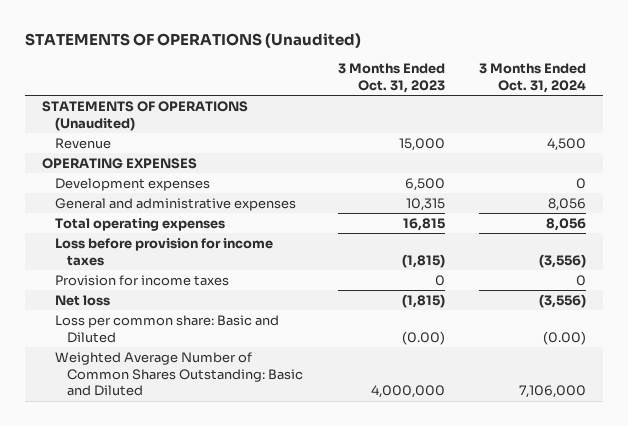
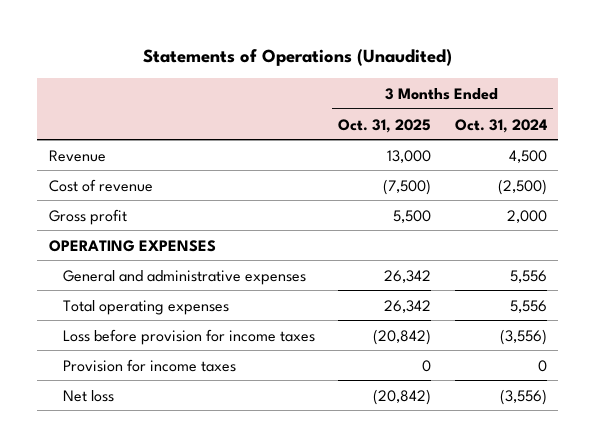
[25,33,362,49] STATEMENTS OF OPERATIONS (Unaudited) -> [142,49,452,67] Statements of Operations (Unaudited)
[337,63,445,94] 3 Months Ended Oct. 31, 2023 -> none
none -> [338,118,432,133] Oct. 31, 2025
[42,100,249,131] STATEMENTS OF OPERATIONS (Unaudited) -> none
none -> [49,178,154,192] Cost of revenue
none -> [49,208,128,225] Gross profit
[54,177,210,191] Development expenses -> none
[547,197,586,211] 8,056 -> [509,269,547,283] 5,556
[545,217,586,231] 8,056 -> [509,299,547,313] 5,556
[54,314,279,343] Loss per common share: Basic and Diluted -> none
[54,351,304,397] Weighted Average Number of Common Shares Outstanding: Basic and Diluted -> none

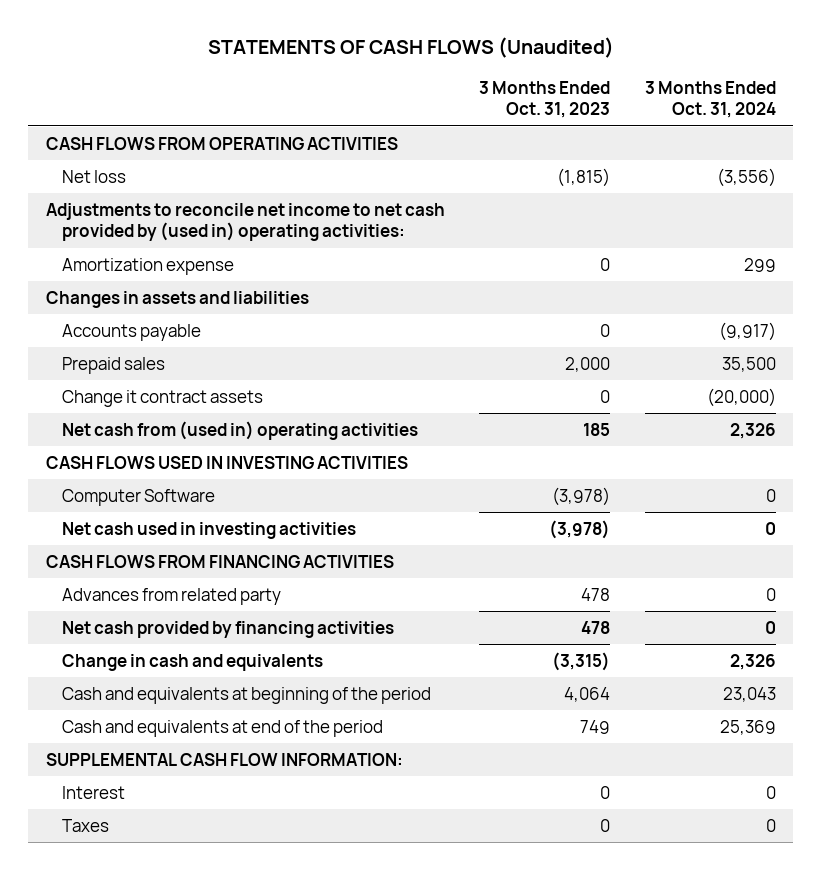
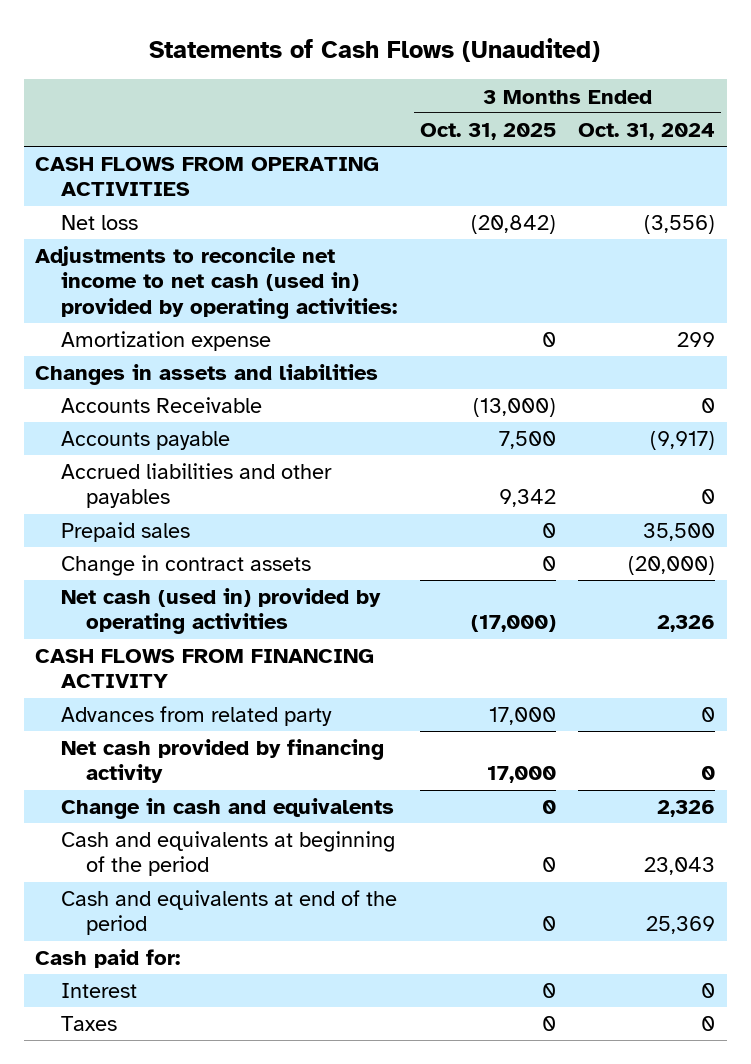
[207,37,614,59] STATEMENTS OF CASH FLOWS (Unaudited) -> [149,37,601,62] Statements of Cash Flows (Unaudited)
[479,80,611,119] 3 Months Ended Oct. 31, 2023 -> none
none -> [419,123,556,141] Oct. 31, 2025
[45,202,445,242] Adjustments to reconcile net income to net cash provided by (used in) operating activities: -> [35,246,397,319] Adjustments to reconcile net income to net cash (used in) provided by operating activities:
none -> [60,397,262,414] Accounts Receivable
none -> [60,463,332,509] Accrued liabilities and other payables
[45,455,408,469] CASH FLOWS USED IN INVESTING ACTIVITIES -> none
[62,488,216,506] Computer Software -> none
[62,521,357,539] Net cash used in investing activities -> none
[62,389,264,407] Change it contract assets -> [60,555,311,577] Change in contract assets
[62,420,419,440] Net cash from (used in) operating activities -> [60,588,381,635] Net cash (used in) provided by operating activities
[45,554,394,568] CASH FLOWS FROM FINANCING ACTIVITIES -> [35,649,375,689] CASH FLOWS FROM FINANCING ACTIVITY
[62,620,395,638] Net cash provided by financing activities -> [60,739,384,784] Net cash provided by financing activity
[45,752,403,766] SUPPLEMENTAL CASH FLOW INFORMATION: -> none
none -> [35,949,181,969] Cash paid for:

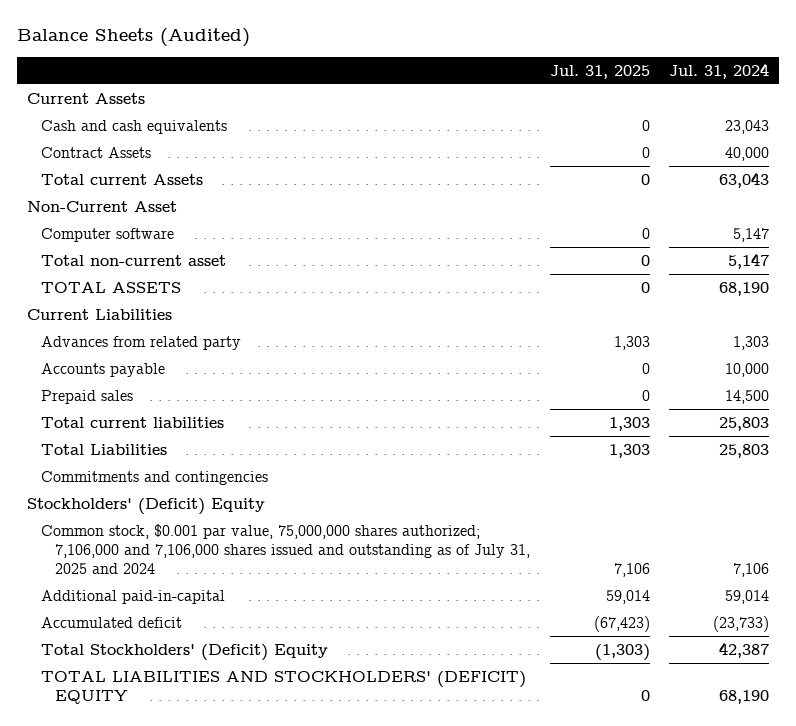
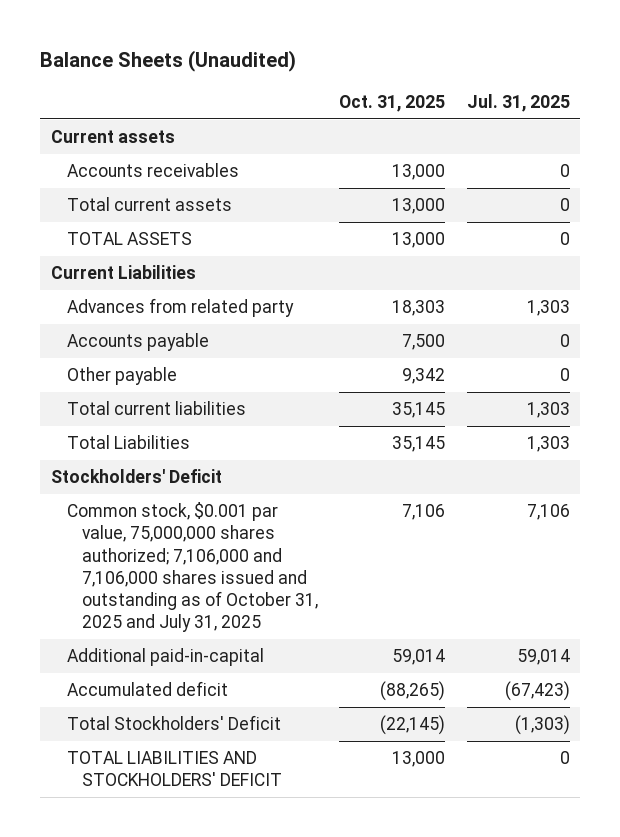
[16,28,250,48] Balance Sheets (Audited) -> [40,50,297,73] Balance Sheets (Unaudited)
[669,62,770,79] Jul. 31, 2024 -> none
none -> [339,94,446,112] Oct. 31, 2025
[40,119,227,134] Cash and cash equivalents -> none
[40,146,151,158] Contract Assets -> none
[26,200,177,212] Non-Current Asset -> none
[40,227,174,242] Computer software -> none
[40,254,226,266] Total non-current asset -> none
[26,92,145,104] Current Assets -> [50,130,175,144] Current assets
none -> [66,163,239,178] Accounts receivables
[40,173,203,185] Total current Assets -> [66,197,232,212] Total current assets
[40,389,133,404] Prepaid sales -> none
none -> [66,367,177,386] Other payable
[40,470,268,485] Commitments and contingencies -> none
[26,497,265,515] Stockholders' (Deficit) Equity -> [50,469,222,484] Stockholders' Deficit
[40,523,530,574] Common stock, $0.001 par value, 75,000,000 shares authorized; 7,106,000 and 7,106,000 shares issued and outstanding as of July 31, 2025 and 2024 -> [66,502,319,633] Common stock, $0.001 par value, 75,000,000 shares authorized; 7,106,000 and 7,106,000 shares issued and outstanding as of October 31, 2025 and July 31, 2025
[40,643,328,661] Total Stockholders' (Deficit) Equity -> [66,715,281,731] Total Stockholders' Deficit
[40,670,526,704] TOTAL LIABILITIES AND STOCKHOLDERS' (DEFICIT) EQUITY -> [66,751,283,787] TOTAL LIABILITIES AND STOCKHOLDERS' DEFICIT

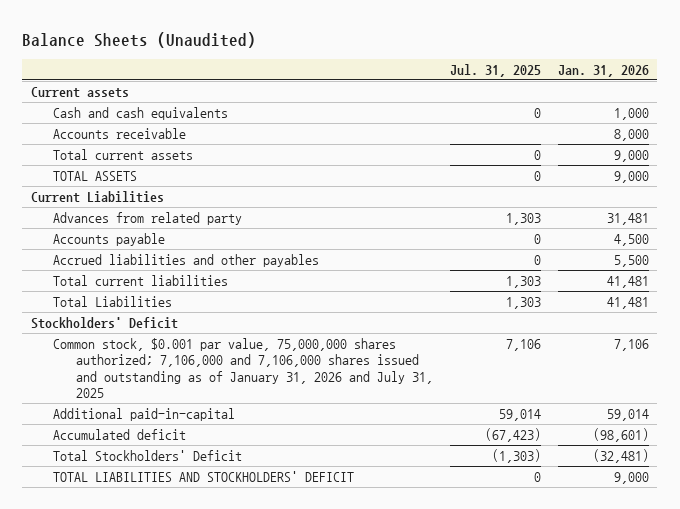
[339,94,446,112] Oct. 31, 2025 -> none
none -> [557,64,649,77] Jan. 31, 2026
[66,163,239,178] Accounts receivables -> none
none -> [53,107,229,121] Cash and cash equivalents
none -> [53,128,187,140] Accounts receivable
[66,367,177,386] Other payable -> none
none -> [53,254,320,268] Accrued liabilities and other payables
[66,502,319,633] Common stock, $0.001 par value, 75,000,000 shares authorized; 7,106,000 and 7,106,000 shares issued and outstanding as of October 31, 2025 and July 31, 2025 -> [53,338,433,399] Common stock, $0.001 par value, 75,000,000 shares authorized; 7,106,000 and 7,106,000 shares issued and outstanding as of January 31, 2026 and July 31, 2025

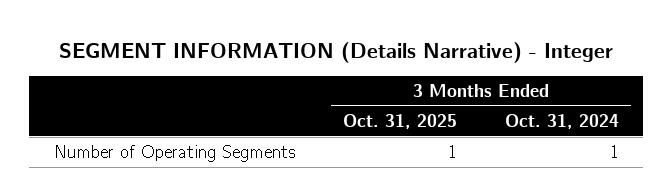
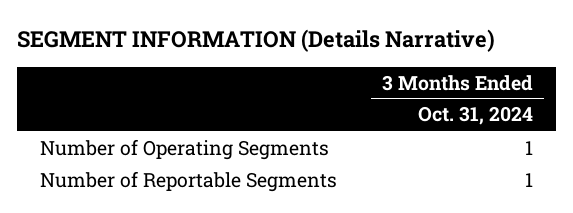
[59,41,614,63] SEGMENT INFORMATION (Details Narrative) - Integer -> [17,29,496,53] SEGMENT INFORMATION (Details Narrative)
[342,113,457,129] Oct. 31, 2025 -> none
none -> [40,170,338,192] Number of Reportable Segments

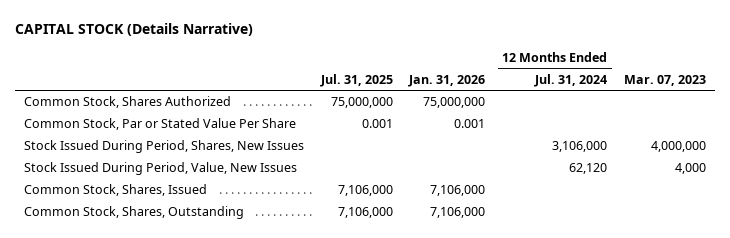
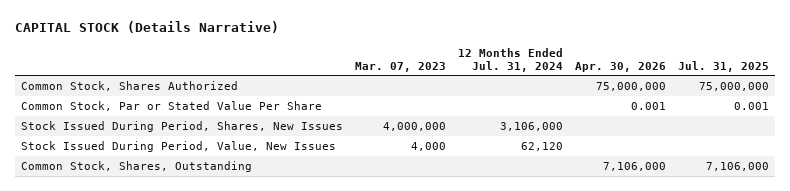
[408,74,486,87] Jan. 31, 2026 -> none
none -> [574,61,666,72] Apr. 30, 2026
[23,184,207,197] Common Stock, Shares, Issued -> none

